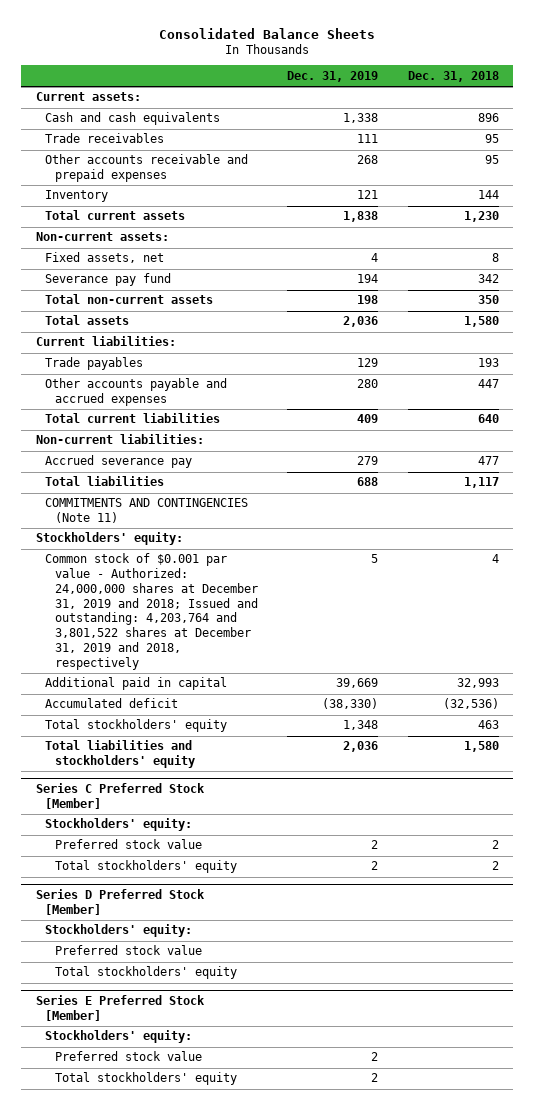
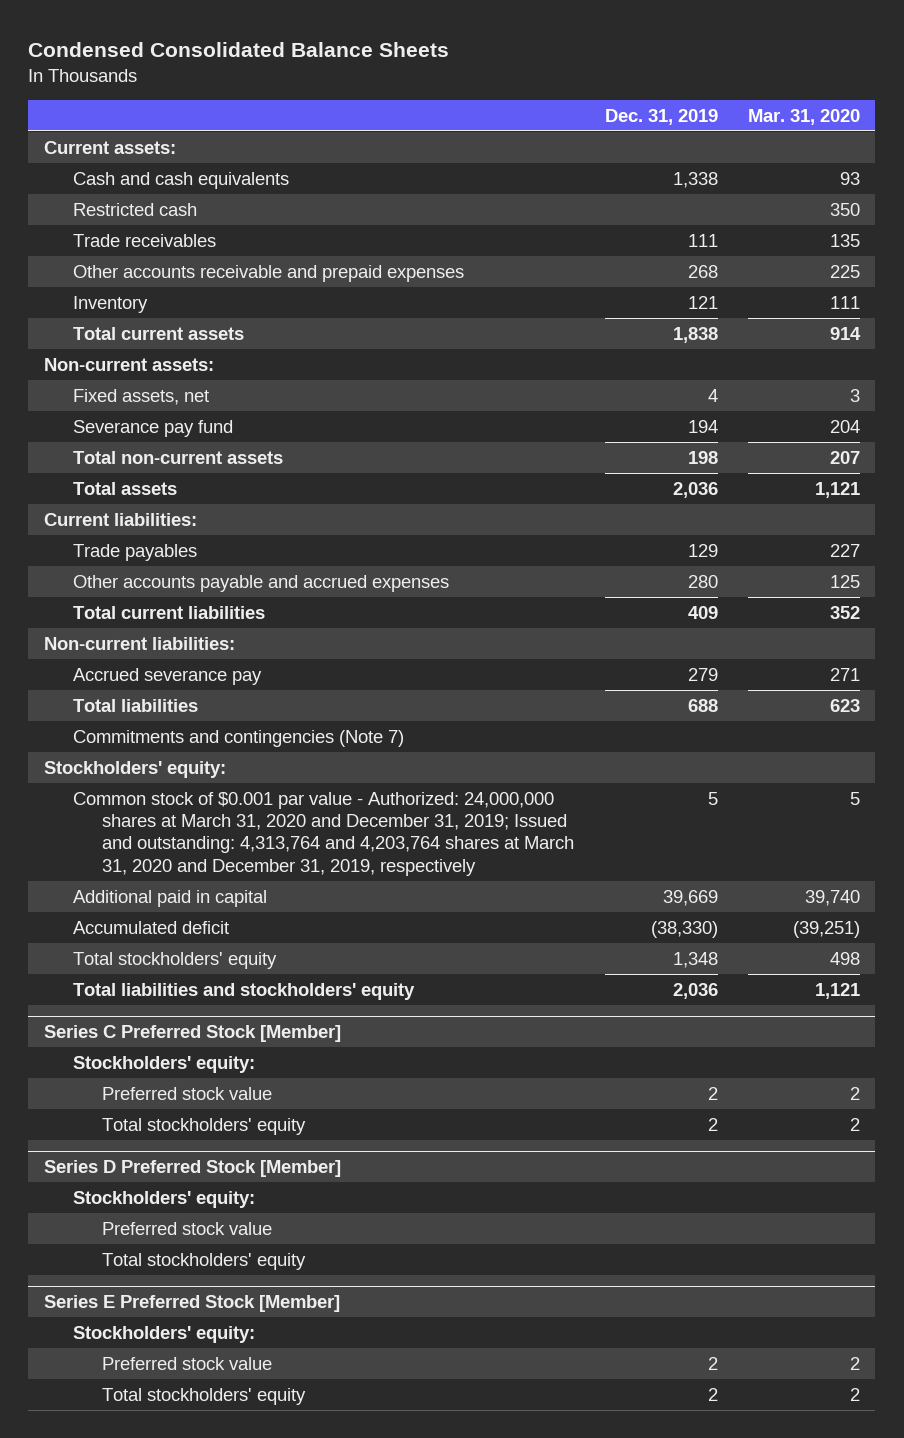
[159,27,376,39] Consolidated Balance Sheets -> [28,41,450,57] Condensed Consolidated Balance Sheets
[407,70,499,82] Dec. 31, 2018 -> none
none -> [748,108,861,125] Mar. 31, 2020
none -> [72,202,197,216] Restricted cash
[45,498,249,524] COMMITMENTS AND CONTINGENCIES (Note 11) -> [72,729,404,747] Commitments and contingencies (Note 7)
[45,553,259,670] Common stock of $0.001 par value - Authorized: 24,000,000 shares at December 31, 2019 and 2018; Issued and outstanding: 4,203,764 and 3,801,522 shares at December 31, 2019 and 2018, respectively -> [72,791,575,876] Common stock of $0.001 par value - Authorized: 24,000,000 shares at March 31, 2020 and December 31, 2019; Issued and outstanding: 4,313,764 and 4,203,764 shares at March 31, 2020 and December 31, 2019, respectively

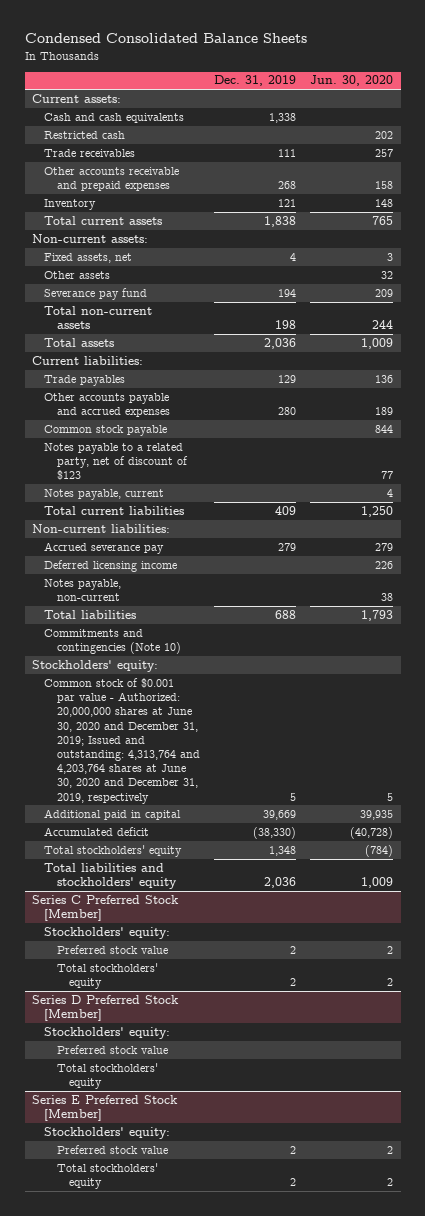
[748,108,861,125] Mar. 31, 2020 -> none
none -> [310,75,394,87] Jun. 30, 2020
none -> [44,270,111,279] Other assets
none -> [44,424,168,436] Common stock payable
none -> [44,442,188,481] Notes payable to a related party, net of discount of $123
none -> [44,488,165,500] Notes payable, current
none -> [44,559,178,572] Deferred licensing income
none -> [44,578,122,602] Notes payable, non-current
[72,729,404,747] Commitments and contingencies (Note 7) -> [44,628,181,655] Commitments and contingencies (Note 10)
[72,791,575,876] Common stock of $0.001 par value - Authorized: 24,000,000 shares at March 31, 2020 and December 31, 2019; Issued and outstanding: 4,313,764 and 4,203,764 shares at March 31, 2020 and December 31, 2019, respectively -> [44,677,200,804] Common stock of $0.001 par value - Authorized: 20,000,000 shares at June 30, 2020 and December 31, 2019; Issued and outstanding: 4,313,764 and 4,203,764 shares at June 30, 2020 and December 31, 2019, respectively

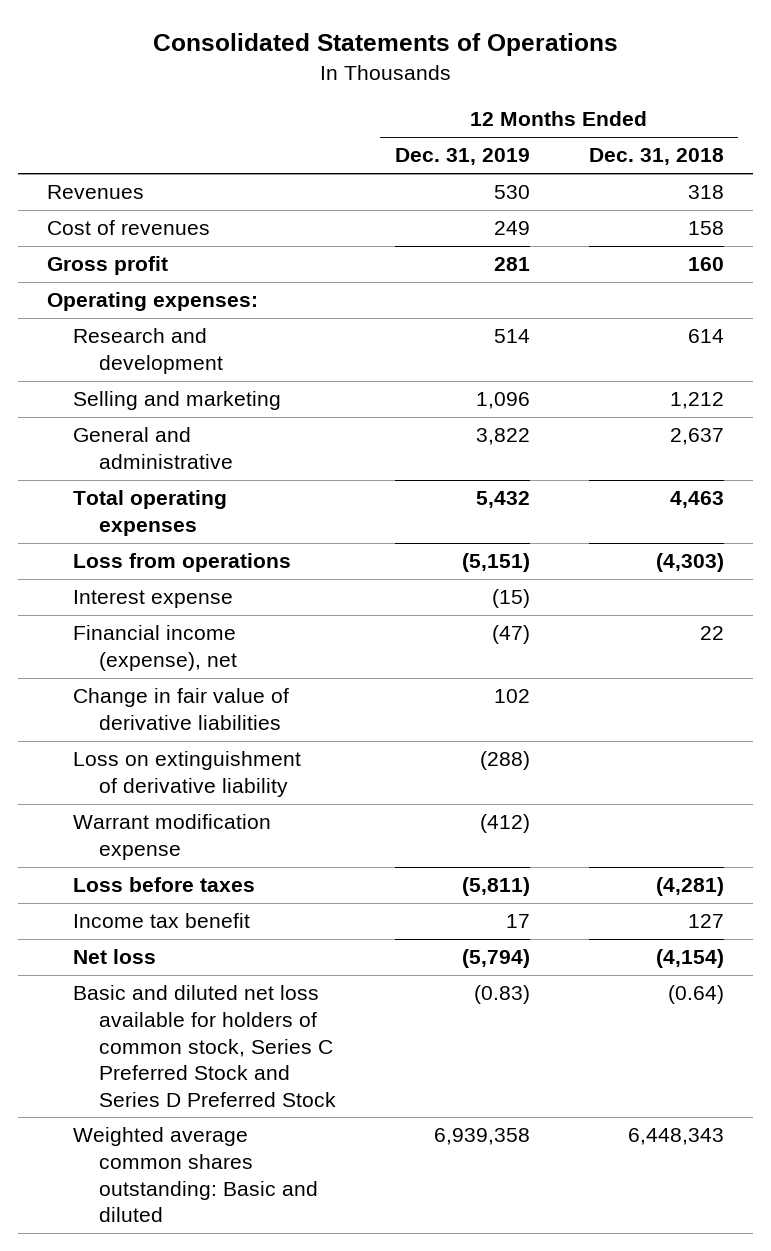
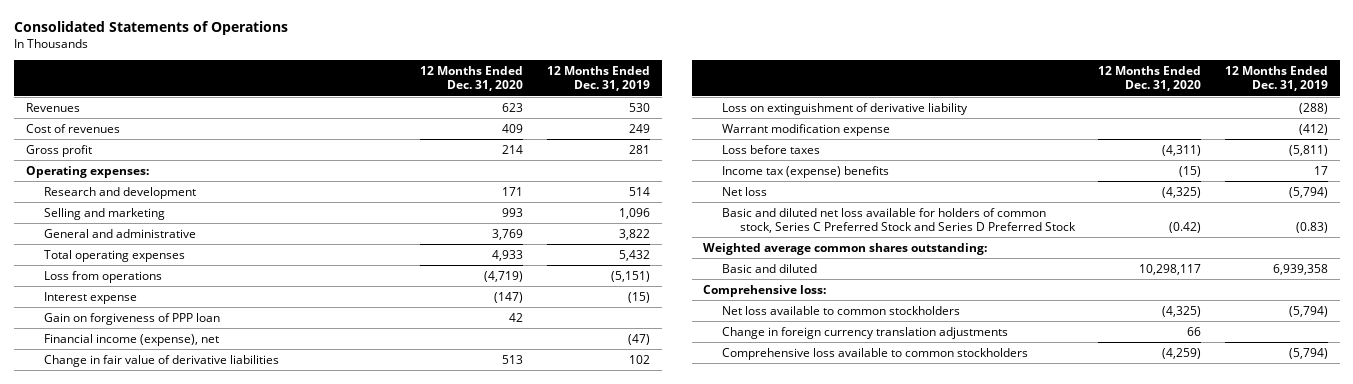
[588,148,724,166] Dec. 31, 2018 -> none
none -> [420,66,524,92] 12 Months Ended Dec. 31, 2020
none -> [43,312,220,325] Gain on forgiveness of PPP loan
[73,913,251,929] Income tax benefit -> [721,165,889,178] Income tax (expense) benefits
none -> [703,242,988,255] Weighted average common shares outstanding:
[73,1127,318,1223] Weighted average common shares outstanding: Basic and diluted -> [721,263,817,273] Basic and diluted
none -> [703,284,827,297] Comprehensive loss:
none -> [721,305,960,315] Net loss available to common stockholders
none -> [721,326,1008,339] Change in foreign currency translation adjustments
none -> [721,347,1028,360] Comprehensive loss available to common stockholders

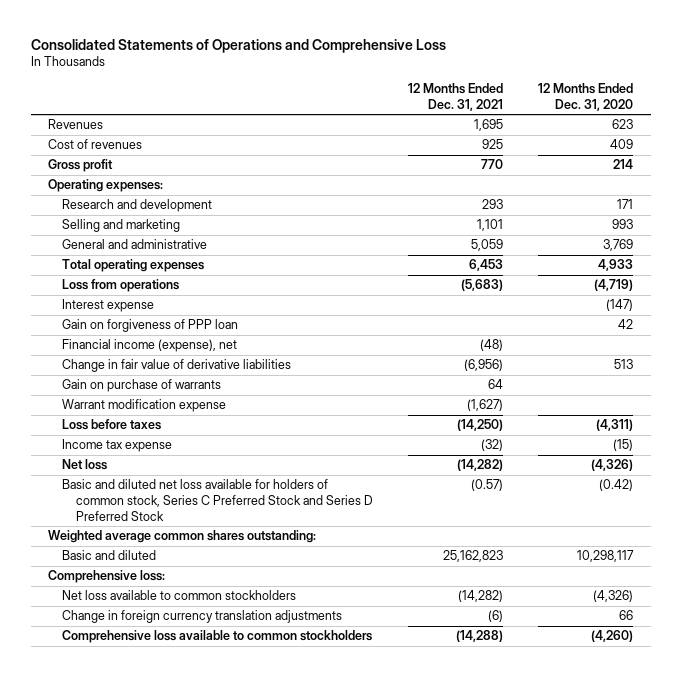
[13,21,288,36] Consolidated Statements of Operations -> [30,38,446,53] Consolidated Statements of Operations and Comprehensive Loss
[547,66,651,92] 12 Months Ended Dec. 31, 2019 -> none
none -> [407,83,503,111] 12 Months Ended Dec. 31, 2021
[721,102,968,115] Loss on extinguishment of derivative liability -> none
none -> [61,379,221,393] Gain on purchase of warrants
[721,165,889,178] Income tax (expense) benefits -> [61,439,172,453] Income tax expense
[1162,186,1202,198] (4,325) -> [591,459,634,472] (4,326)
[1162,305,1202,317] (4,325) -> [593,590,634,603] (4,326)
[1162,347,1202,359] (4,259) -> [591,630,634,643] (4,260)

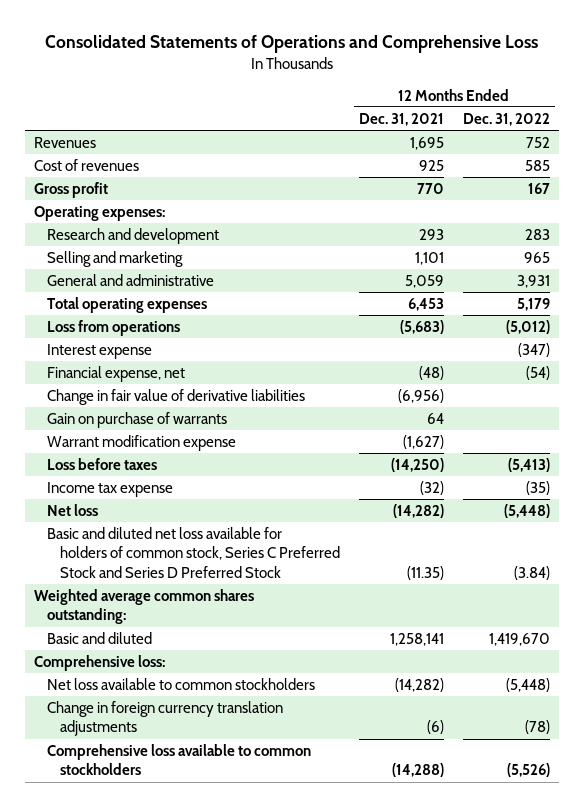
[538,83,634,111] 12 Months Ended Dec. 31, 2020 -> none
none -> [462,112,550,126] Dec. 31, 2022
[61,319,238,333] Gain on forgiveness of PPP loan -> none
[61,339,237,353] Financial income (expense), net -> [47,365,186,382] Financial expense, net
[470,479,503,492] (0.57) -> [407,565,445,580] (11.35)
[442,550,503,563] 25,162,823 -> [390,632,445,646] 1,258,141

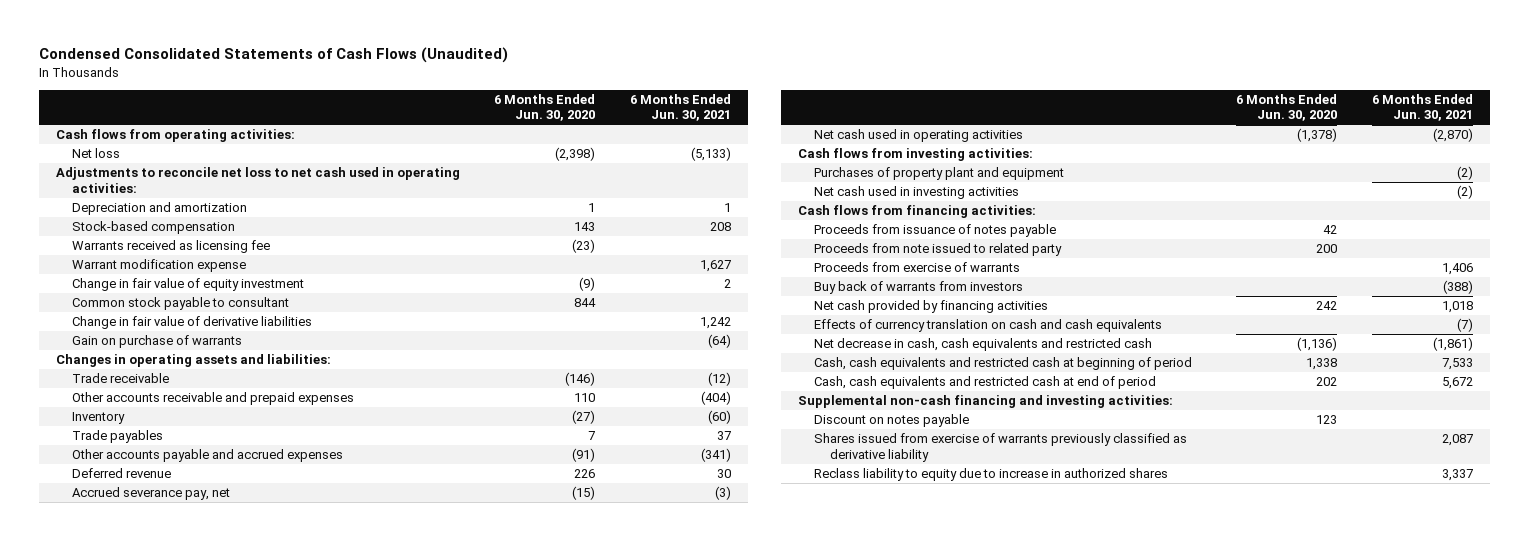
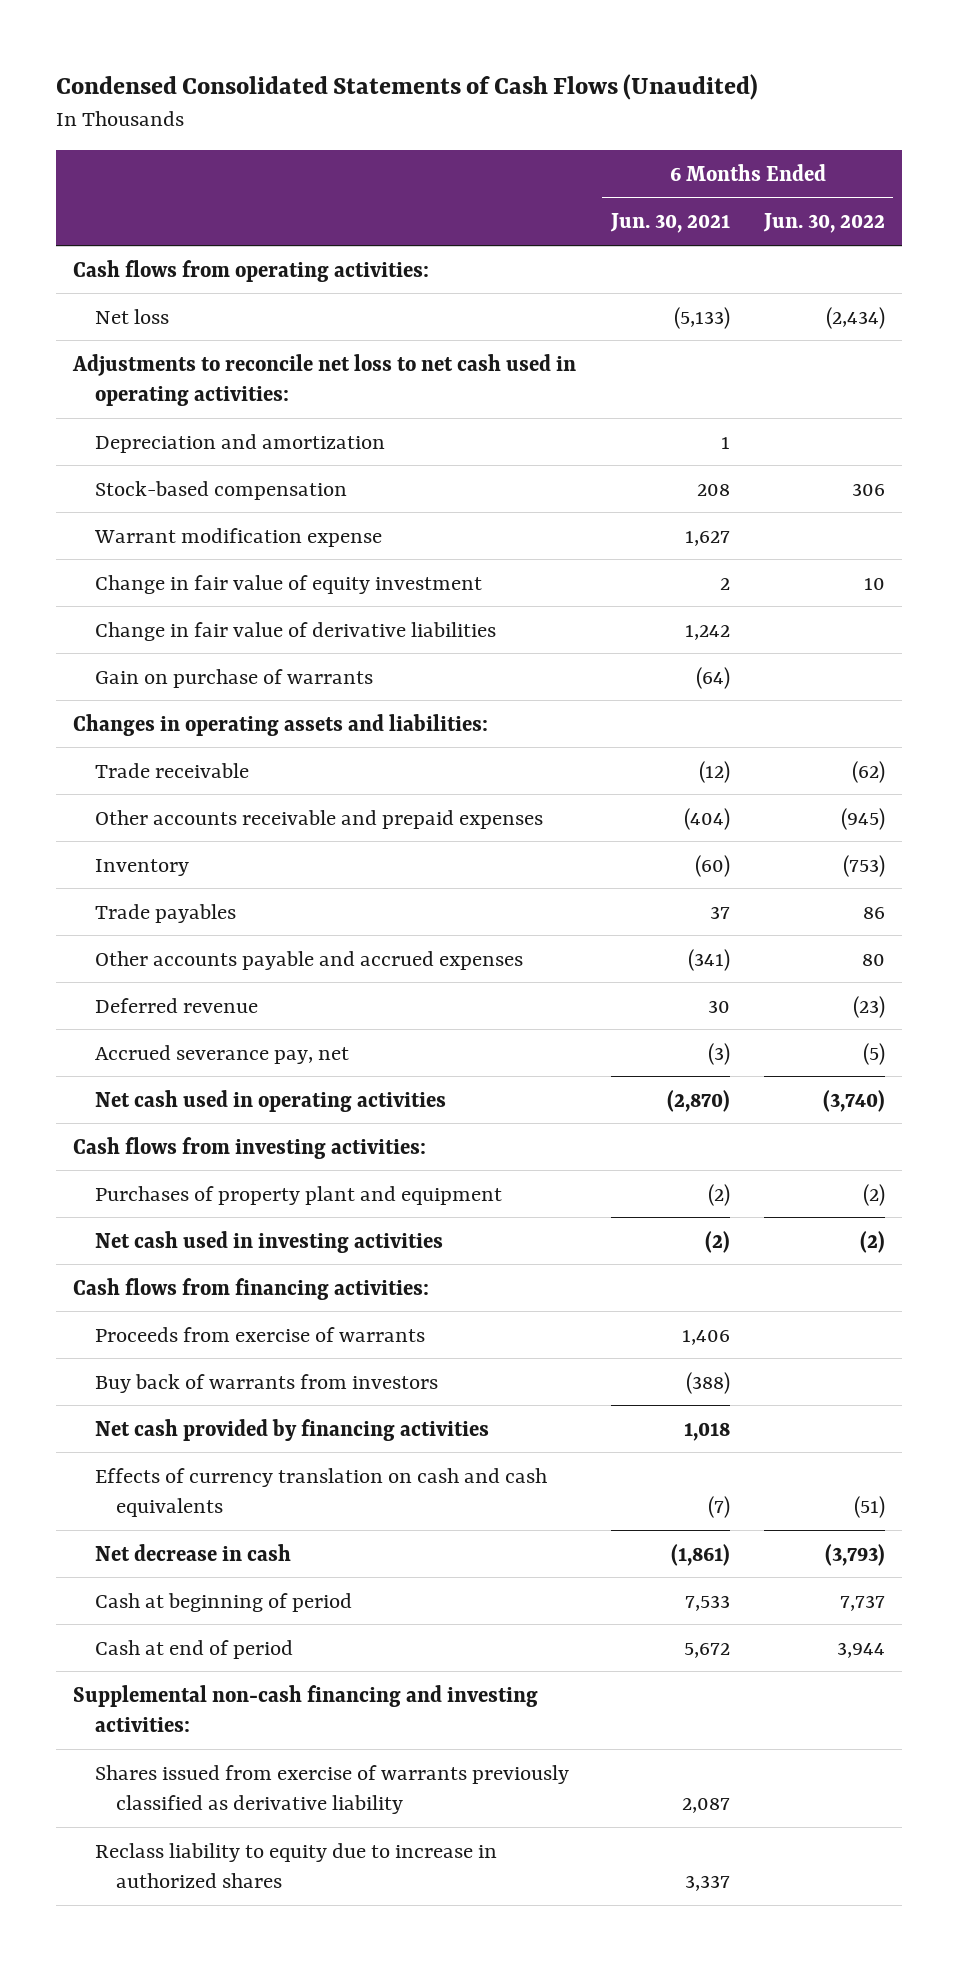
[494,93,596,122] 6 Months Ended Jun. 30, 2020 -> none
none -> [762,213,885,234] Jun. 30, 2022
[71,240,270,254] Warrants received as licensing fee -> none
[71,297,289,311] Common stock payable to consultant -> none
[814,224,1057,238] Proceeds from issuance of notes payable -> none
[814,243,1063,257] Proceeds from note issued to related party -> none
[814,338,1153,352] Net decrease in cash, cash equivalents and restricted cash -> [94,1543,291,1561] Net decrease in cash
[814,357,1193,371] Cash, cash equivalents and restricted cash at beginning of period -> [94,1592,352,1612] Cash at beginning of period
[814,376,1157,390] Cash, cash equivalents and restricted cash at end of period -> [94,1639,293,1659] Cash at end of period
[814,414,970,428] Discount on notes payable -> none

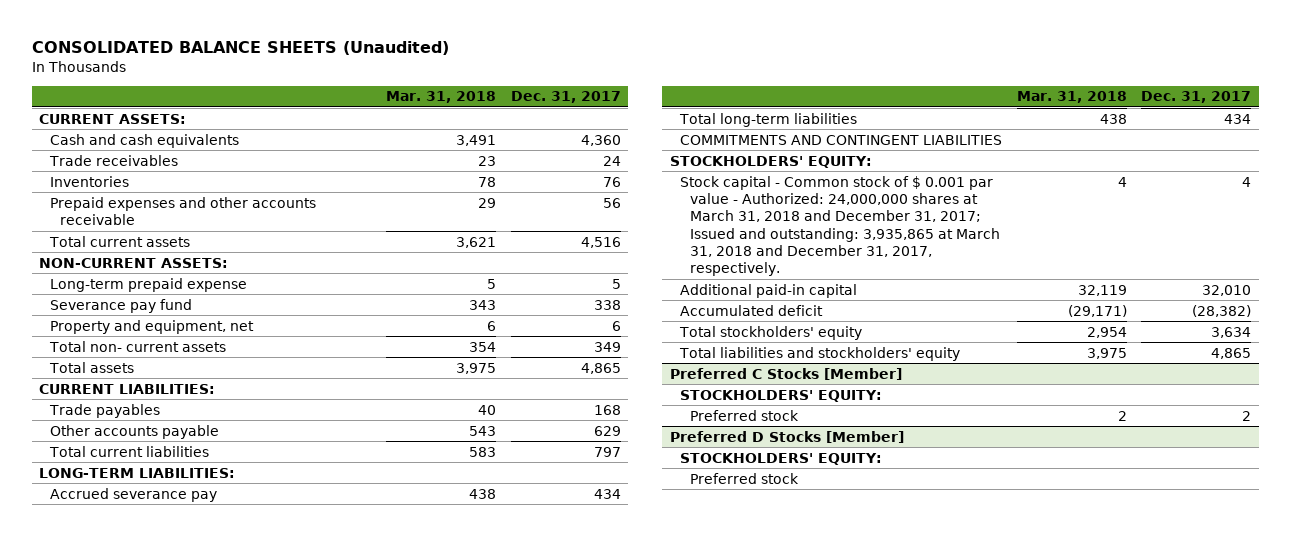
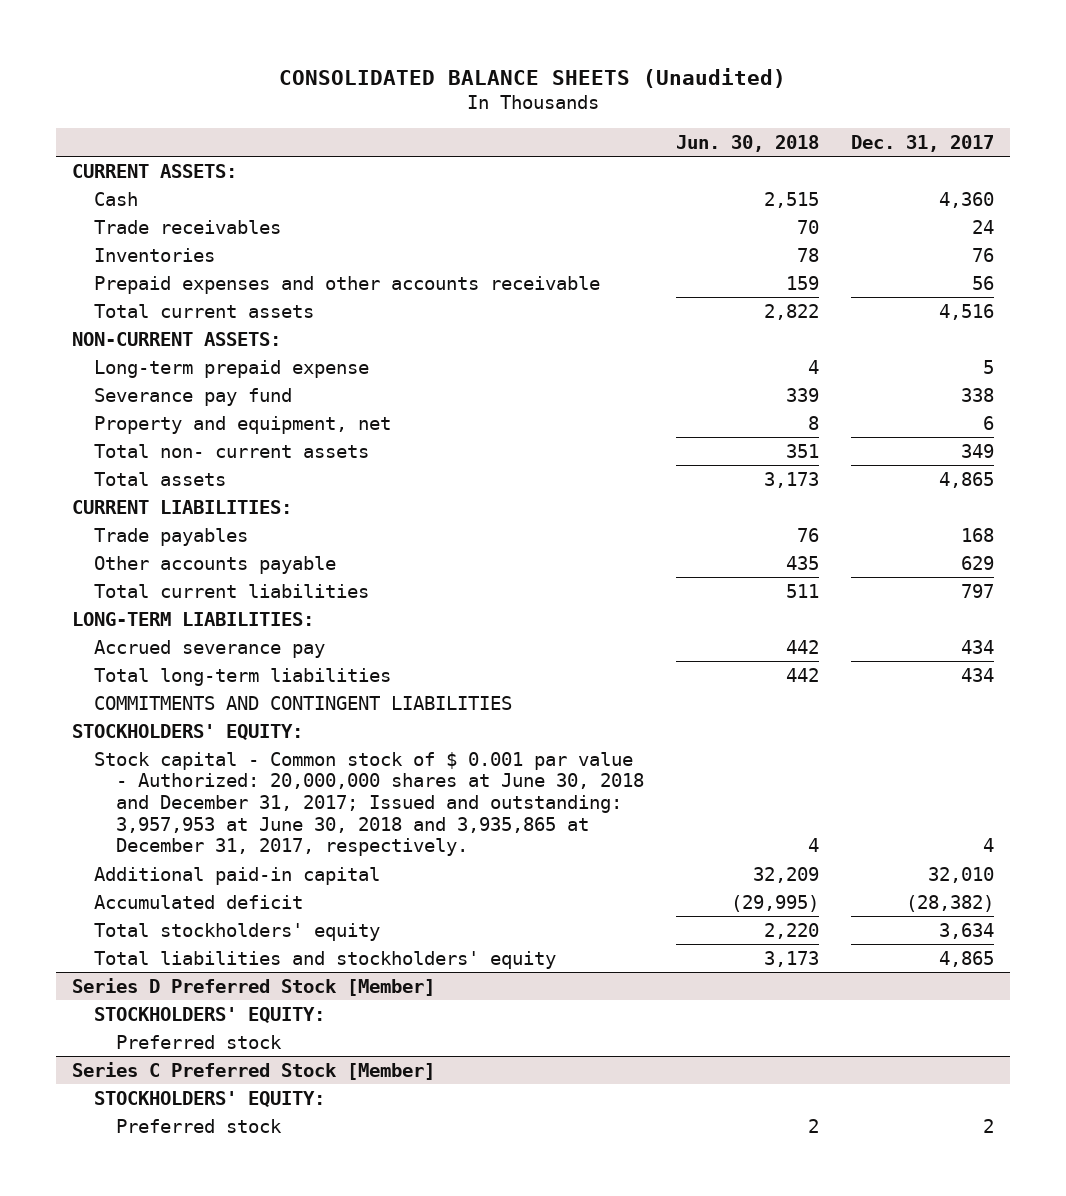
[386,91,497,104] Mar. 31, 2018 -> none
none -> [676,134,820,152] Jun. 30, 2018
[49,133,239,148] Cash and cash equivalents -> [94,191,139,206] Cash
[680,175,1001,277] Stock capital - Common stock of $ 0.001 par value - Authorized: 24,000,000 shares at March 31, 2018 and December 31, 2017; Issued and outstanding: 3,935,865 at March 31, 2018 and December 31, 2017, respectively. -> [94,751,645,857] Stock capital - Common stock of $ 0.001 par value - Authorized: 20,000,000 shares at June 30, 2018 and December 31, 2017; Issued and outstanding: 3,957,953 at June 30, 2018 and 3,935,865 at December 31, 2017, respectively.
[669,367,902,380] Preferred C Stocks [Member] -> none
[680,389,883,402] STOCKHOLDERS' EQUITY: -> none
[690,409,800,421] Preferred stock -> none
[669,430,904,443] Preferred D Stocks [Member] -> [71,977,435,996] Series D Preferred Stock [Member]
none -> [71,1061,435,1080] Series C Preferred Stock [Member]
none -> [94,1090,326,1107] STOCKHOLDERS' EQUITY:
none -> [116,1118,283,1133] Preferred stock

